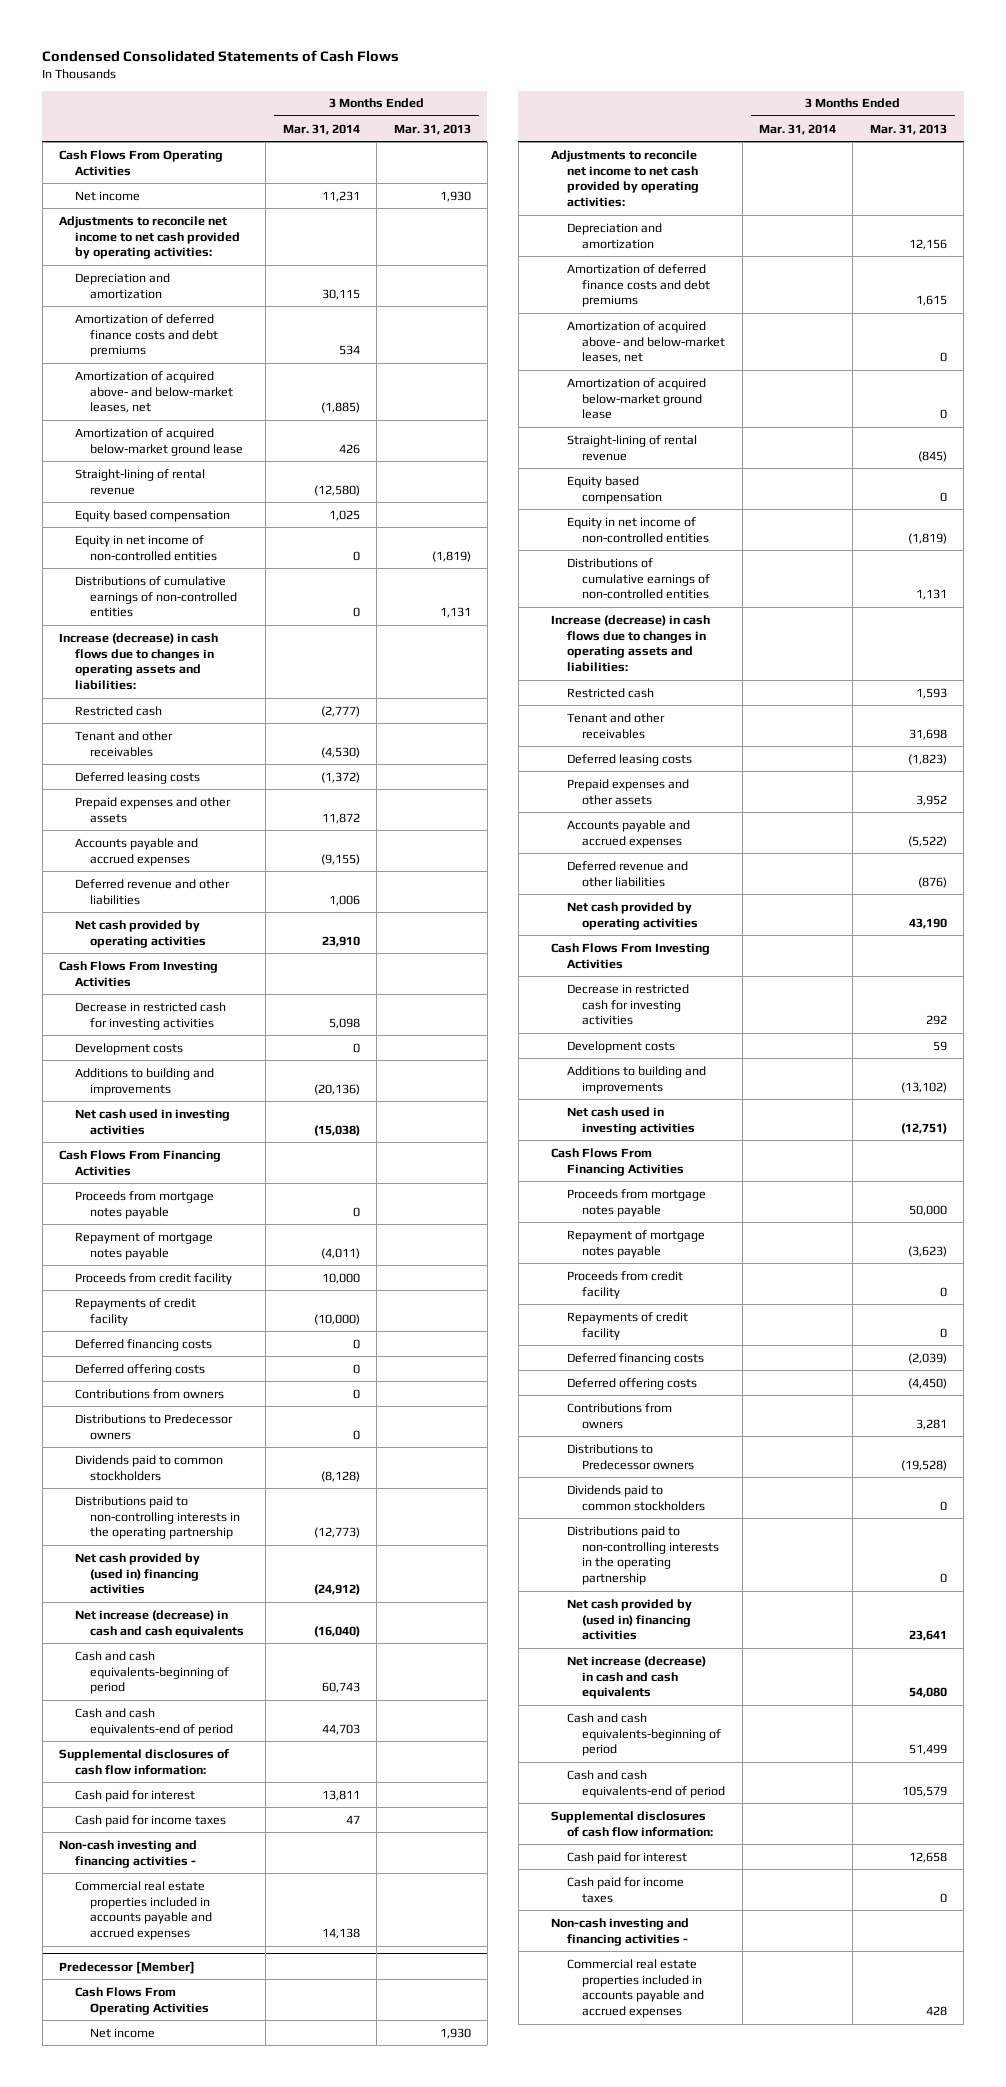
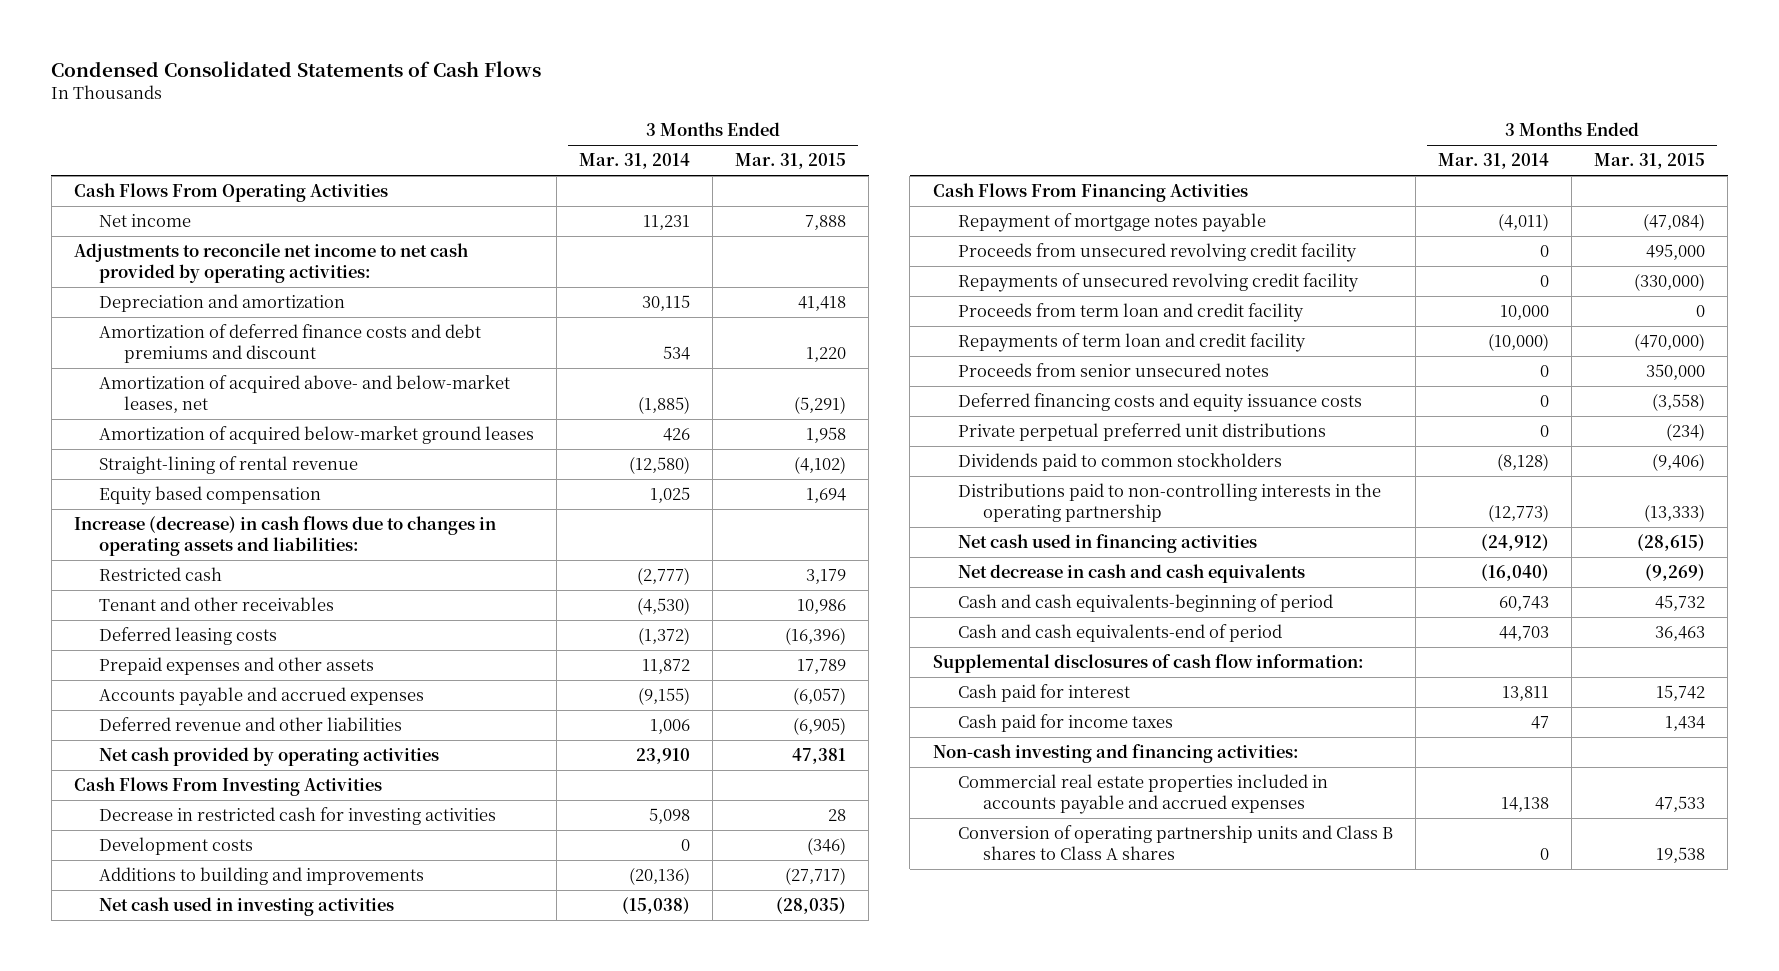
[393,123,471,135] Mar. 31, 2013 -> none
none -> [735,153,847,170] Mar. 31, 2015
[74,313,219,358] Amortization of deferred finance costs and debt premiums -> [98,324,481,364] Amortization of deferred finance costs and debt premiums and discount
[74,427,244,456] Amortization of acquired below-market ground lease -> [98,426,534,445] Amortization of acquired below-market ground leases
[74,534,218,561] Equity in net income of non-controlled entities -> none
[74,575,238,618] Distributions of cumulative earnings of non-controlled entities -> none
[74,1190,214,1219] Proceeds from mortgage notes payable -> none
[74,1363,205,1376] Deferred offering costs -> none
[74,1388,224,1399] Contributions from owners -> none
[74,1413,233,1440] Distributions to Predecessor owners -> none
none -> [957,243,1357,263] Proceeds from unsecured revolving credit facility
none -> [957,273,1359,293] Repayments of unsecured revolving credit facility
[74,1272,232,1285] Proceeds from credit facility -> [957,303,1304,323] Proceeds from term loan and credit facility
[74,1297,196,1326] Repayments of credit facility -> [957,333,1306,353] Repayments of term loan and credit facility
none -> [957,363,1269,378] Proceeds from senior unsecured notes
[74,1338,212,1351] Deferred financing costs -> [957,393,1362,413] Deferred financing costs and equity issuance costs
none -> [957,423,1326,442] Private perpetual preferred unit distributions
[74,1552,200,1595] Net cash provided by (used in) financing activities -> [957,534,1257,554] Net cash used in financing activities
[74,1609,245,1638] Net increase (decrease) in cash and cash equivalents -> [957,564,1305,584] Net decrease in cash and cash equivalents
[59,1839,198,1868] Non-cash investing and financing activities - -> [932,744,1299,764] Non-cash investing and financing activities:
[59,1960,196,1974] Predecessor [Member] -> none
[74,1986,210,2015] Cash Flows From Operating Activities -> none
[90,2027,156,2038] Net income -> none
[550,149,699,208] Adjustments to reconcile net income to net cash provided by operating activities: -> none
[566,222,662,249] Depreciation and amortization -> none
[566,263,711,308] Amortization of deferred finance costs and debt premiums -> none
[566,320,726,364] Amortization of acquired above- and below-market leases, net -> none
[566,377,706,420] Amortization of acquired below-market ground lease -> none
[566,434,697,461] Straight-lining of rental revenue -> none
[566,475,663,504] Equity based compensation -> none
[566,516,710,543] Equity in net income of non-controlled entities -> none
[566,557,711,600] Distributions of cumulative earnings of non-controlled entities -> none
[550,614,710,673] Increase (decrease) in cash flows due to changes in operating assets and liabilities: -> none
[566,687,654,698] Restricted cash -> none
[566,712,665,739] Tenant and other receivables -> none
[566,753,692,766] Deferred leasing costs -> none
[566,778,689,805] Prepaid expenses and other assets -> none
[566,819,690,848] Accounts payable and accrued expenses -> none
[566,860,688,887] Deferred revenue and other liabilities -> none
[566,901,699,930] Net cash provided by operating activities -> none
[550,942,710,969] Cash Flows From Investing Activities -> none
[566,983,689,1026] Decrease in restricted cash for investing activities -> none
[566,1040,675,1053] Development costs -> none
[566,1065,706,1094] Additions to building and improvements -> none
[566,1106,696,1135] Net cash used in investing activities -> none
[550,1147,684,1176] Cash Flows From Financing Activities -> none
[566,1188,706,1217] Proceeds from mortgage notes payable -> none
[566,1229,705,1258] Repayment of mortgage notes payable -> none
[566,1270,683,1299] Proceeds from credit facility -> none
[566,1311,688,1340] Repayments of credit facility -> none
[566,1352,704,1365] Deferred financing costs -> none
[566,1377,697,1390] Deferred offering costs -> none
[566,1402,672,1429] Contributions from owners -> none
[566,1443,695,1470] Distributions to Predecessor owners -> none
[566,1484,706,1511] Dividends paid to common stockholders -> none
[566,1525,720,1586] Distributions paid to non-controlling interests in the operating partnership -> none
[566,1598,692,1641] Net cash provided by (used in) financing activities -> none
[566,1655,706,1700] Net increase (decrease) in cash and cash equivalents -> none
[566,1712,722,1757] Cash and cash equivalents-beginning of period -> none
[566,1769,726,1798] Cash and cash equivalents-end of period -> none
[550,1810,713,1837] Supplemental disclosures of cash flow information: -> none
[566,1851,687,1864] Cash paid for interest -> none
[566,1876,684,1903] Cash paid for income taxes -> none
[550,1917,689,1946] Non-cash investing and financing activities - -> none
[566,1958,705,2019] Commercial real estate properties included in accounts payable and accrued expenses -> none
none -> [957,825,1393,861] Conversion of operating partnership units and Class B shares to Class A shares

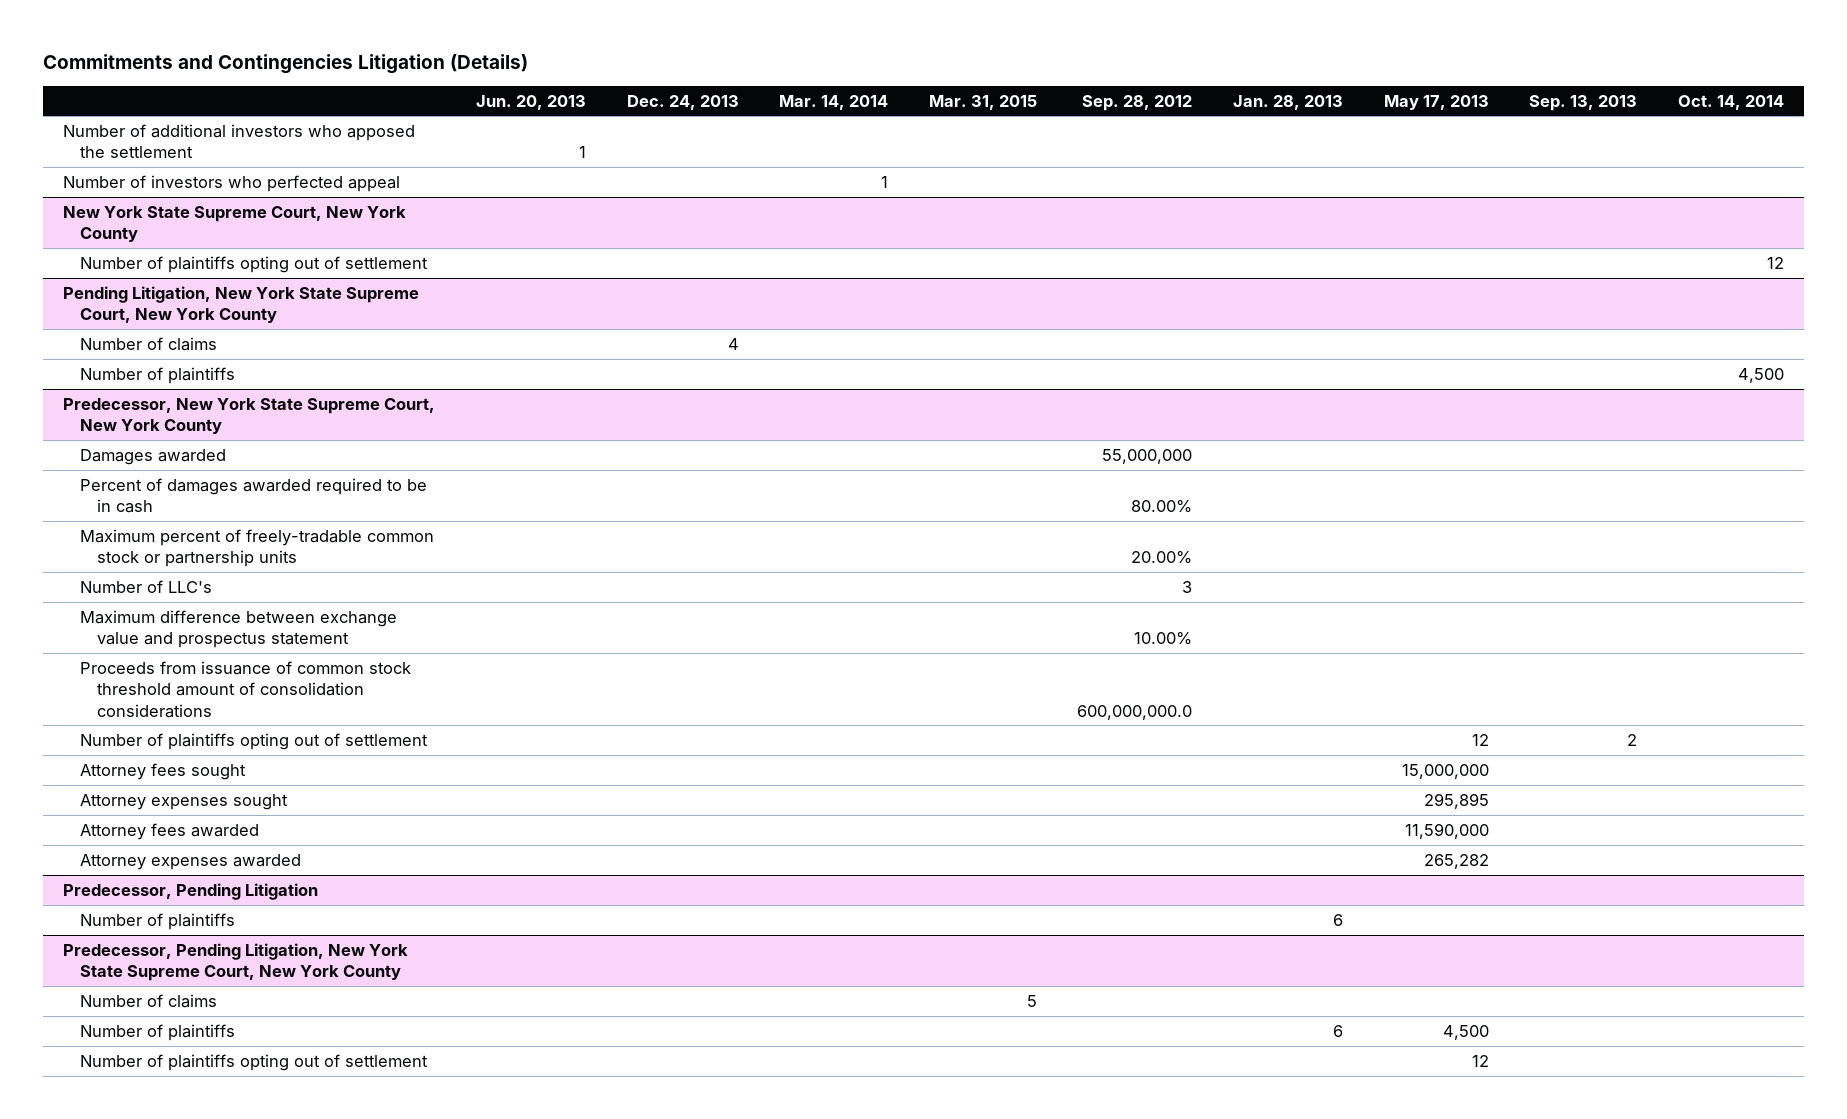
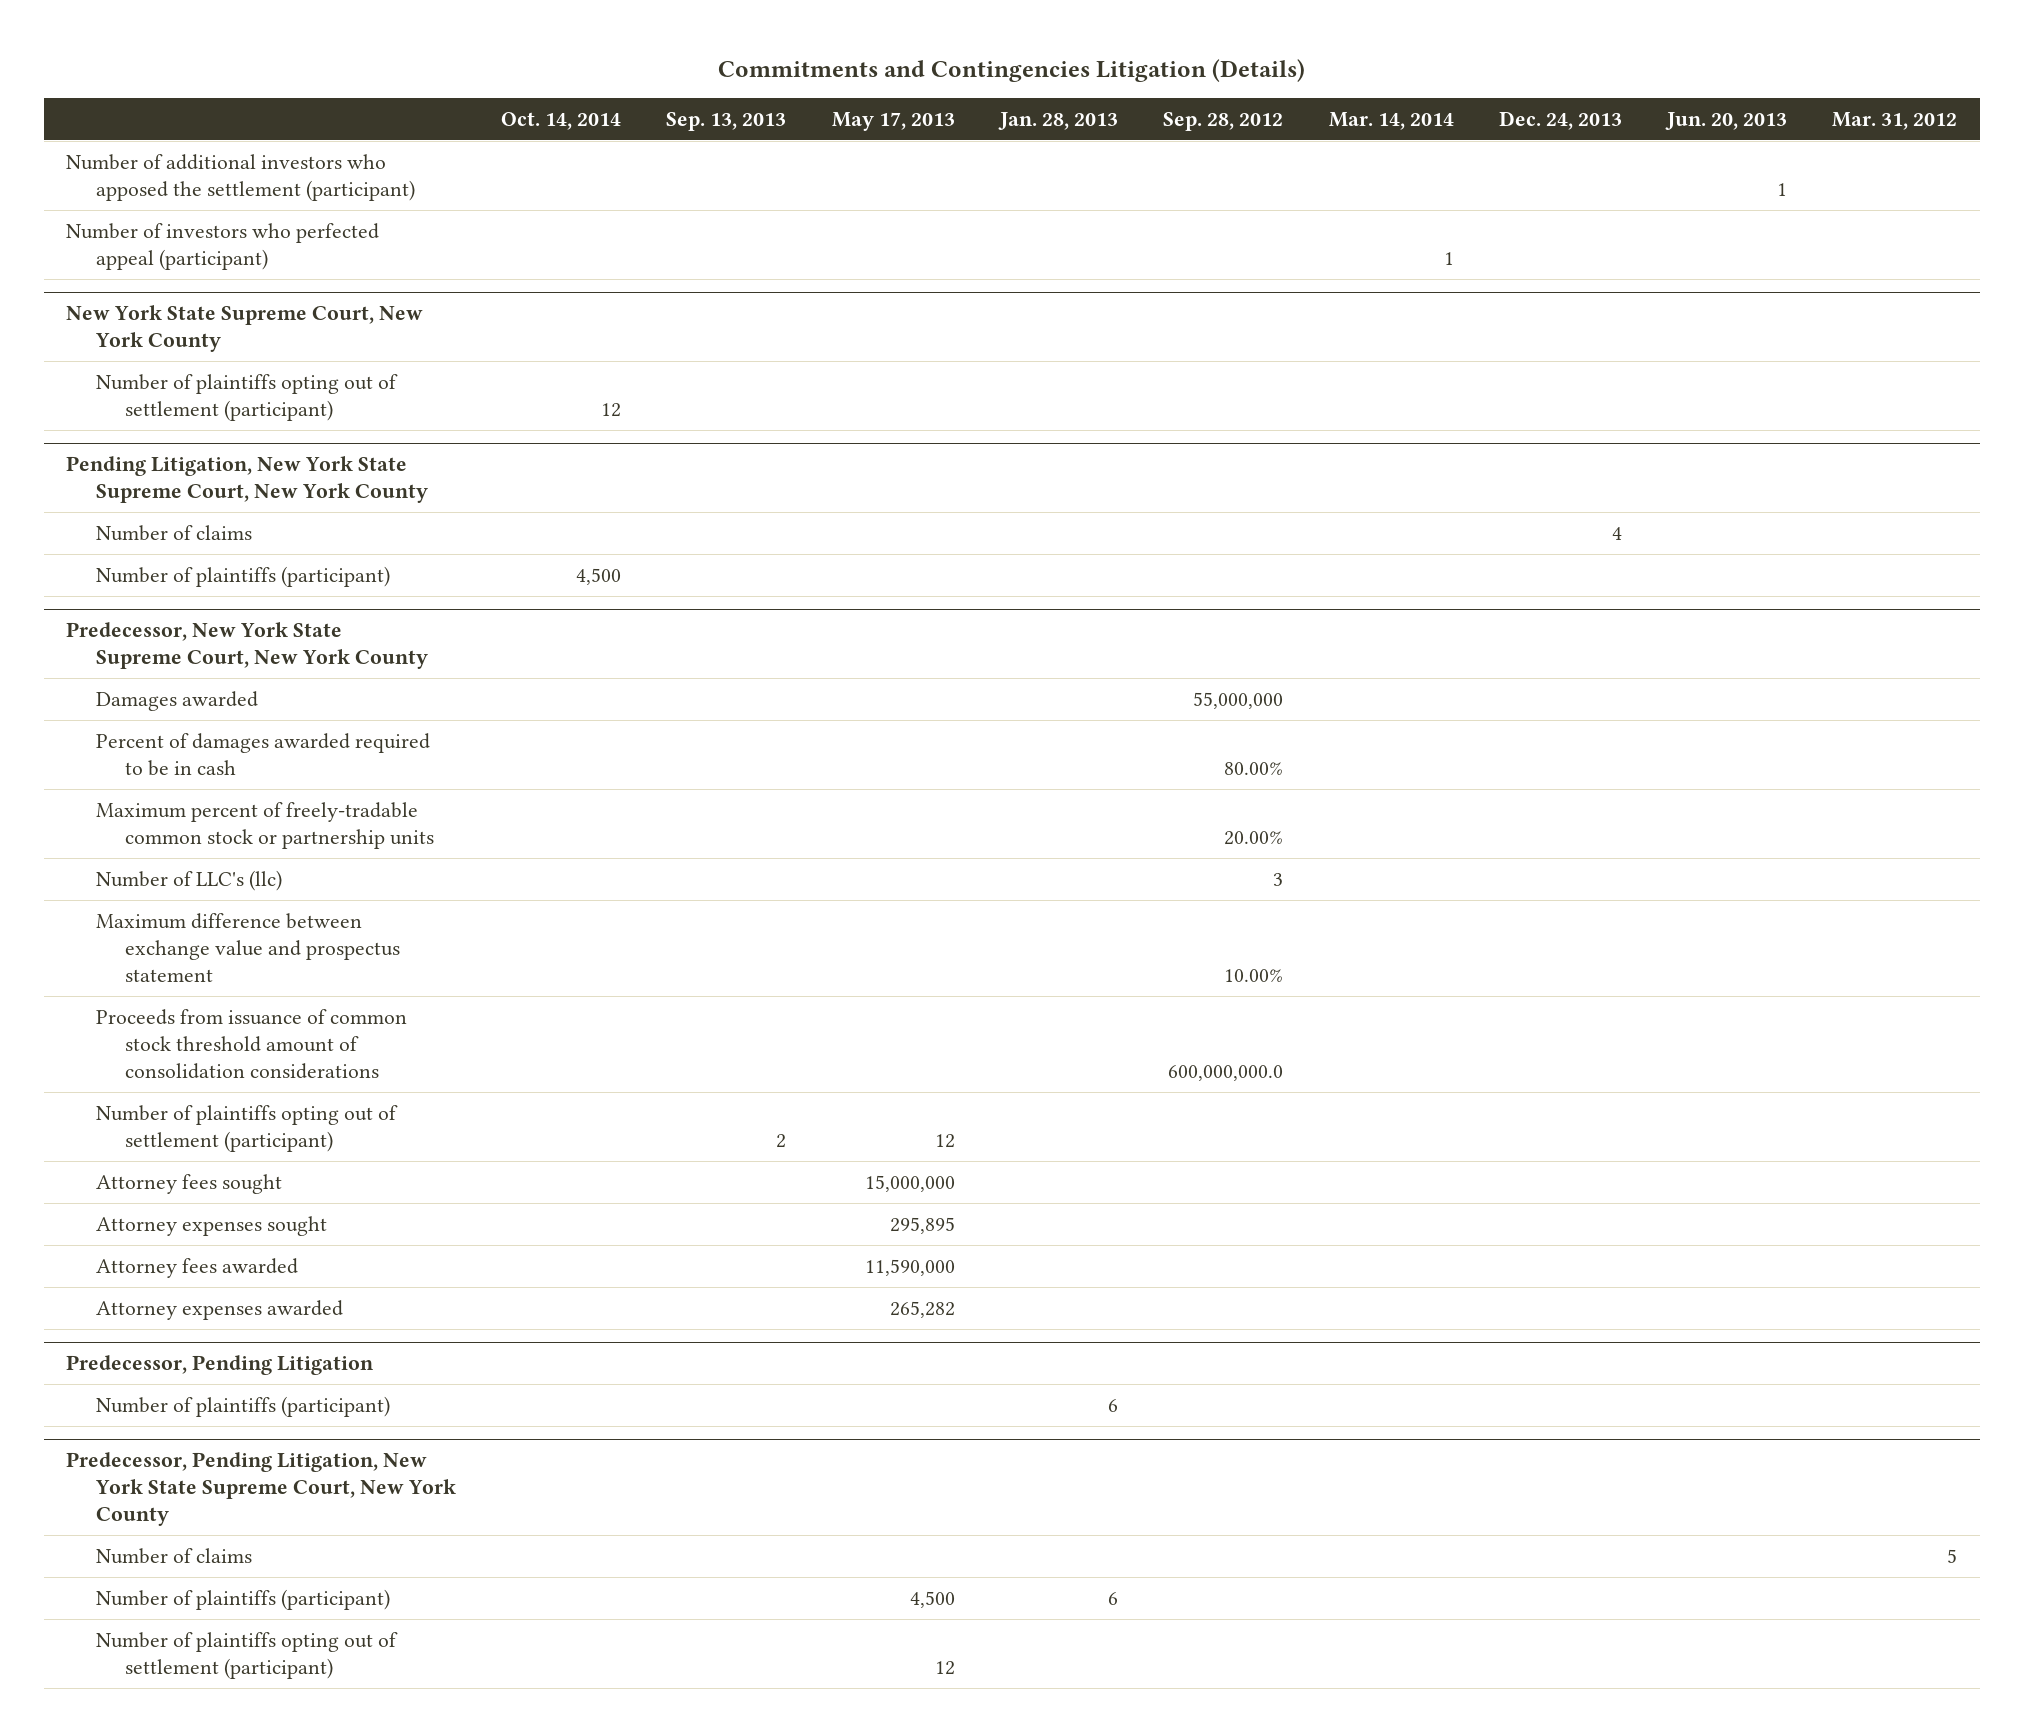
[928,94,1037,110] Mar. 31, 2015 -> none
none -> [1832,111,1958,130] Mar. 31, 2012
[63,124,416,159] Number of additional investors who apposed the settlement -> [66,153,415,201] Number of additional investors who apposed the settlement (participant)
[63,175,401,193] Number of investors who perfected appeal -> [66,222,380,270] Number of investors who perfected appeal (participant)
[80,256,429,274] Number of plaintiffs opting out of settlement -> [95,373,398,421] Number of plaintiffs opting out of settlement (participant)
[80,367,236,385] Number of plaintiffs -> [95,565,390,587] Number of plaintiffs (participant)
[80,580,213,594] Number of LLC's -> [95,869,282,891] Number of LLC's (llc)
[80,733,429,751] Number of plaintiffs opting out of settlement -> [95,1104,398,1152] Number of plaintiffs opting out of settlement (participant)
[80,913,236,931] Number of plaintiffs -> [95,1395,390,1417] Number of plaintiffs (participant)
[80,1024,236,1042] Number of plaintiffs -> [95,1588,390,1610] Number of plaintiffs (participant)
[80,1054,429,1072] Number of plaintiffs opting out of settlement -> [95,1631,398,1679] Number of plaintiffs opting out of settlement (participant)

